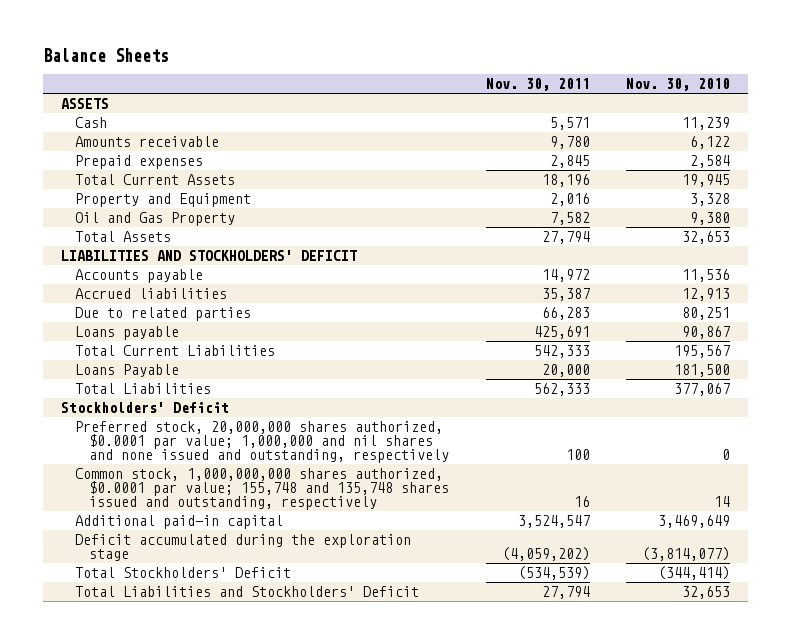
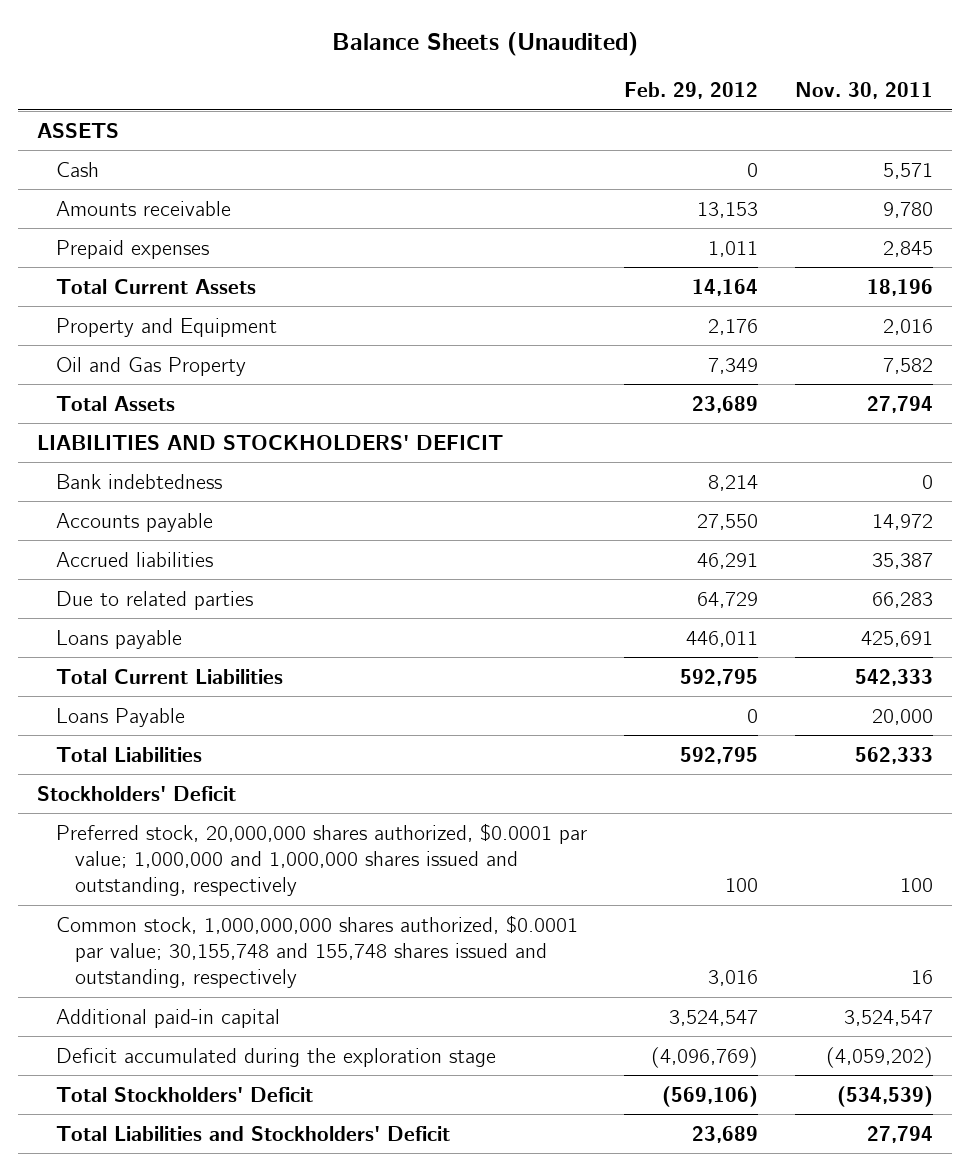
[42,47,169,62] Balance Sheets -> [332,31,639,56] Balance Sheets (Unaudited)
[625,78,730,92] Nov. 30, 2010 -> none
none -> [624,81,759,99] Feb. 29, 2012
none -> [55,473,222,489] Bank indebtedness
[75,421,450,464] Preferred stock, 20,000,000 shares authorized, $0.0001 par value; 1,000,000 and nil shares and none issued and outstanding, respectively -> [55,822,587,897] Preferred stock, 20,000,000 shares authorized, $0.0001 par value; 1,000,000 and 1,000,000 shares issued and outstanding, respectively
[75,468,450,511] Common stock, 1,000,000,000 shares authorized, $0.0001 par value; 155,748 and 135,748 shares issued and outstanding, respectively -> [55,914,578,989] Common stock, 1,000,000,000 shares authorized, $0.0001 par value; 30,155,748 and 155,748 shares issued and outstanding, respectively

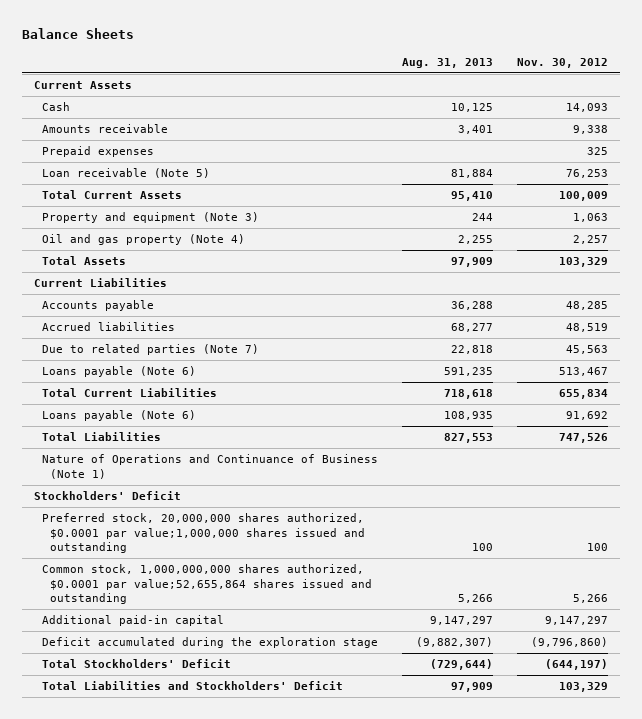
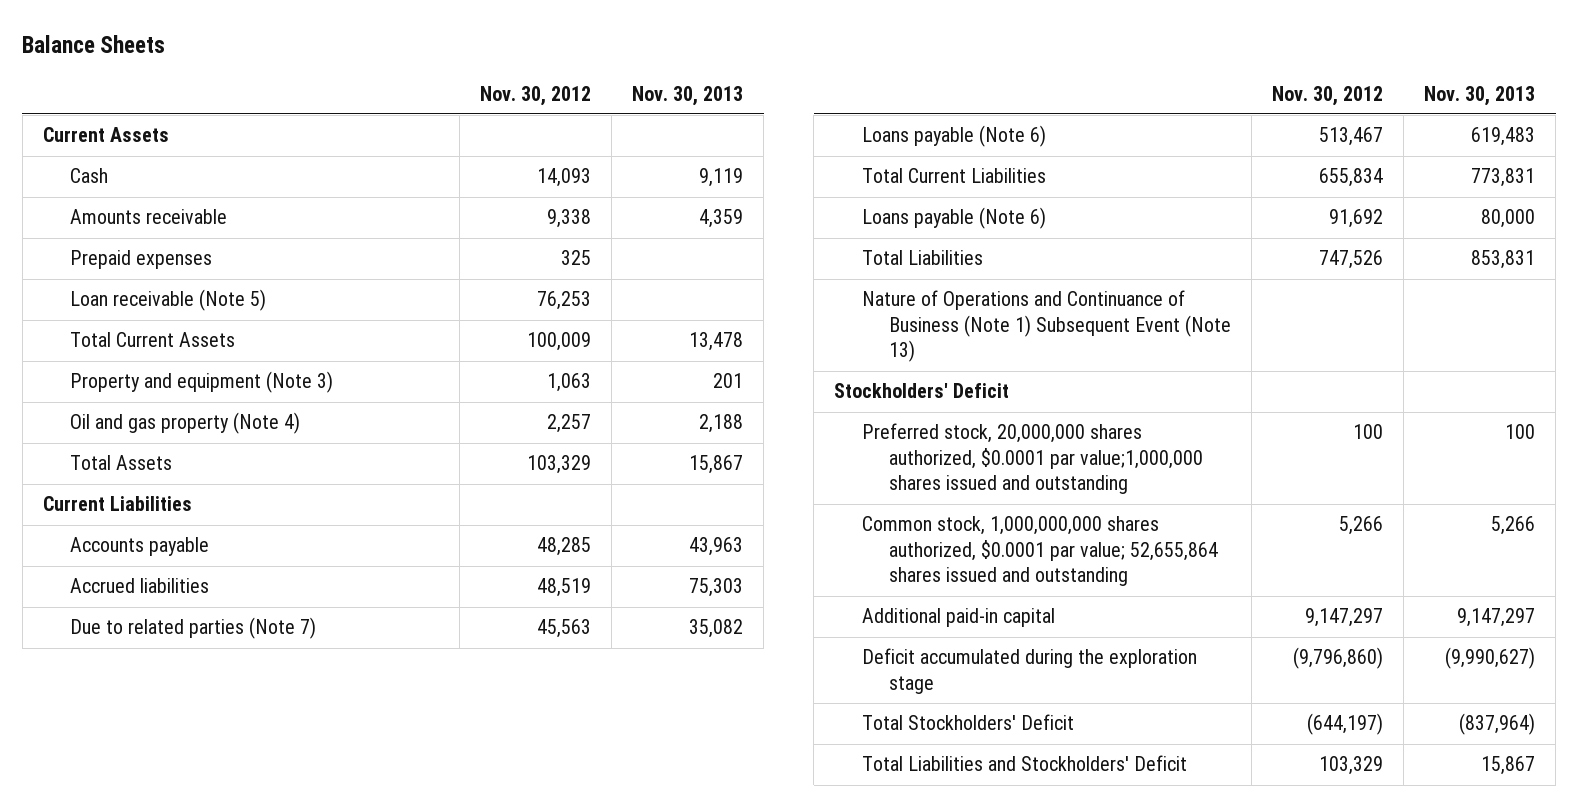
[402,57,494,68] Aug. 31, 2013 -> none
none -> [632,85,744,106] Nov. 30, 2013
[42,454,379,479] Nature of Operations and Continuance of Business (Note 1) -> [861,290,1231,363] Nature of Operations and Continuance of Business (Note 1) Subsequent Event (Note 13)
[42,564,373,604] Common stock, 1,000,000,000 shares authorized, $0.0001 par value;52,655,864 shares issued and outstanding -> [861,516,1218,587] Common stock, 1,000,000,000 shares authorized, $0.0001 par value; 52,655,864 shares issued and outstanding

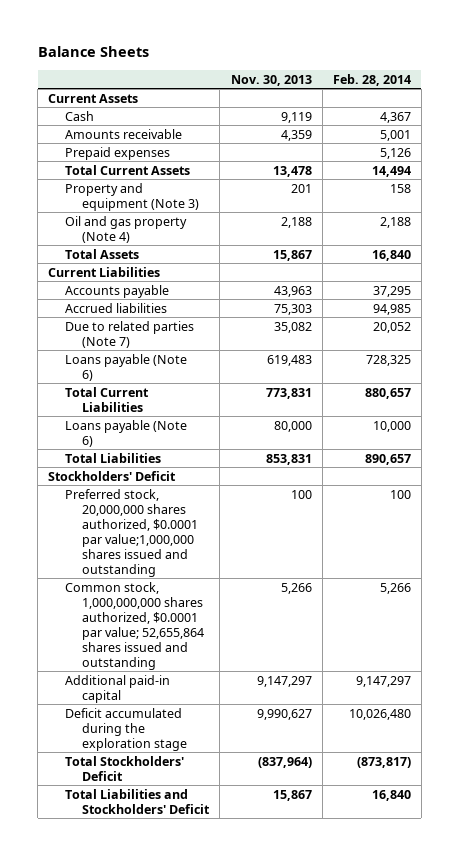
[480,85,592,106] Nov. 30, 2012 -> none
none -> [332,73,411,86] Feb. 28, 2014
[69,289,266,312] Loan receivable (Note 5) -> none
[861,290,1231,363] Nature of Operations and Continuance of Business (Note 1) Subsequent Event (Note 13) -> none
[1444,647,1535,670] (9,990,627) -> [256,708,312,720] 9,990,627

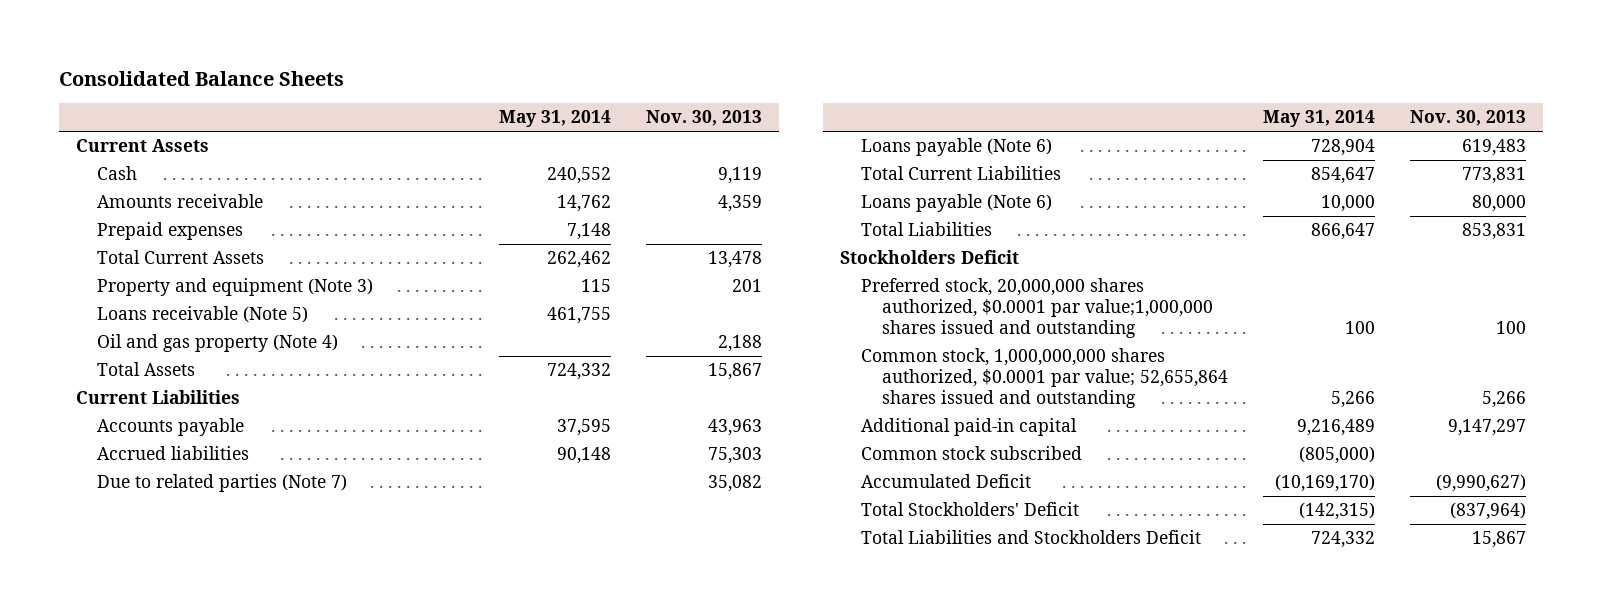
[37,46,149,58] Balance Sheets -> [58,70,344,86] Consolidated Balance Sheets
[332,73,411,86] Feb. 28, 2014 -> none
none -> [499,110,612,128] May 31, 2014
none -> [97,306,309,324] Loans receivable (Note 5)
[48,470,177,481] Stockholders' Deficit -> [840,250,1020,265] Stockholders Deficit
[65,707,188,751] Deficit accumulated during the exploration stage -> none
none -> [861,446,1083,461] Common stock subscribed
none -> [861,474,1032,489] Accumulated Deficit
[65,788,211,814] Total Liabilities and Stockholders' Deficit -> [861,530,1202,545] Total Liabilities and Stockholders Deficit

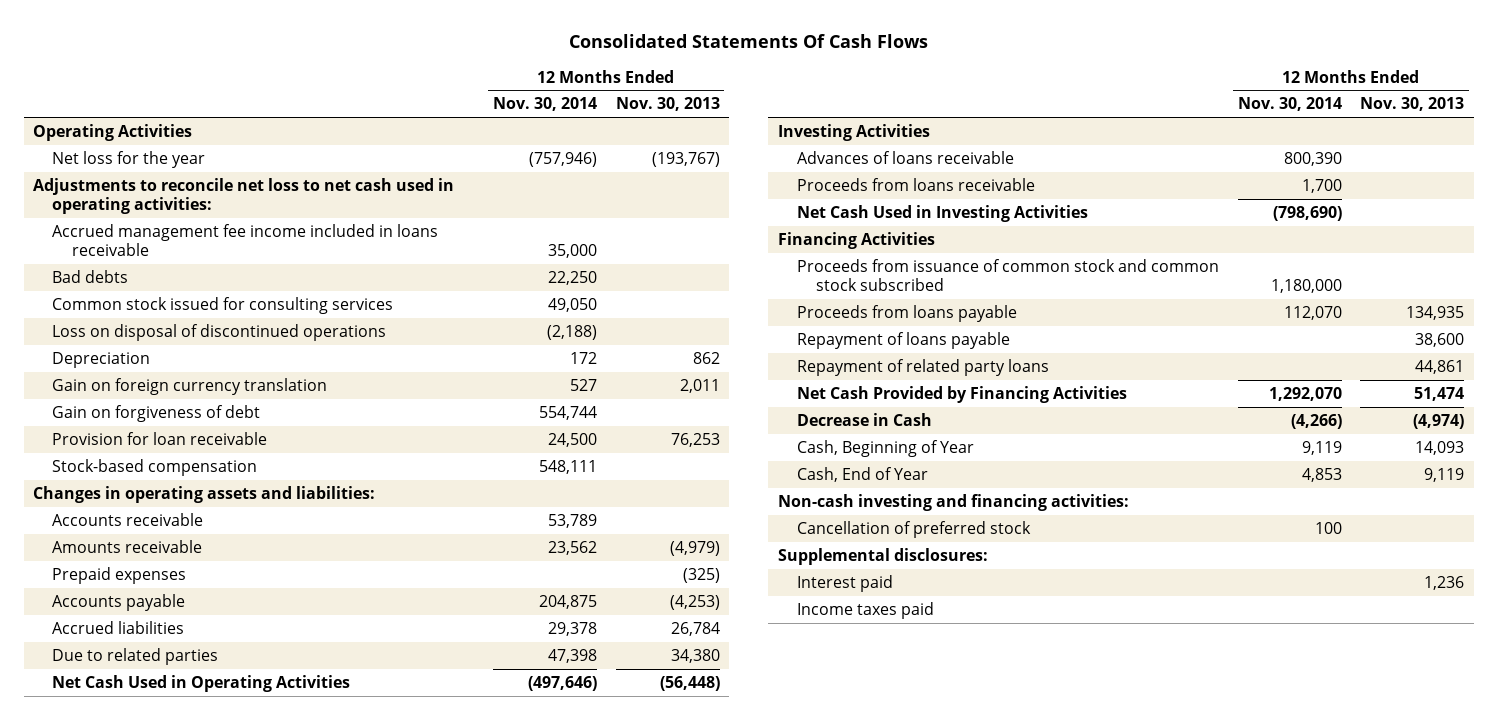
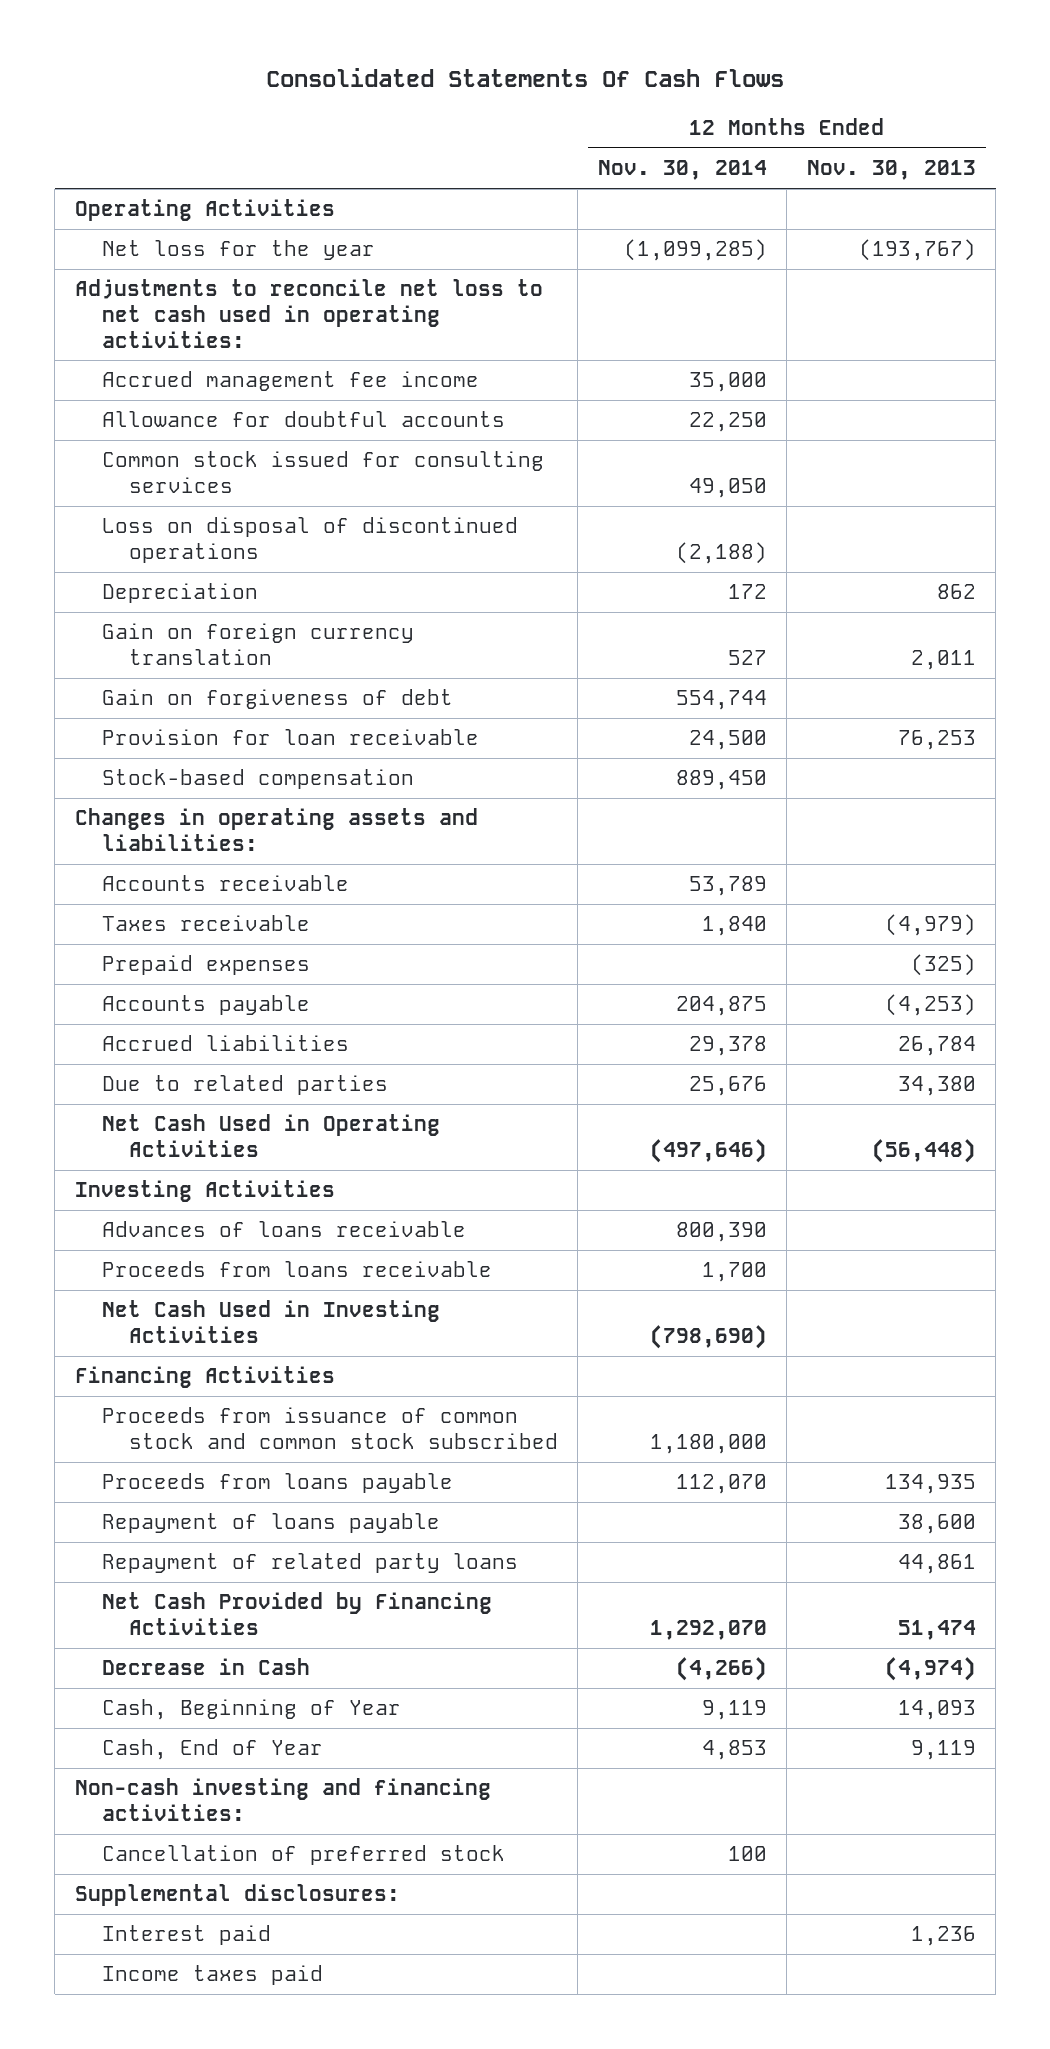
[529,151,598,167] (757,946) -> [623,239,767,262] (1,099,285)
[52,223,439,257] Accrued management fee income included in loans receivable -> [101,371,479,392] Accrued management fee income
[52,269,129,283] Bad debts -> [101,411,505,428] Allowance for doubtful accounts
[539,459,598,474] 548,111 -> [675,770,767,791] 889,450
[52,539,203,553] Amounts receivable -> [101,915,310,932] Taxes receivable
[548,540,598,555] 23,562 -> [701,916,767,937] 1,840
[548,648,598,663] 47,398 -> [688,1076,767,1097] 25,676

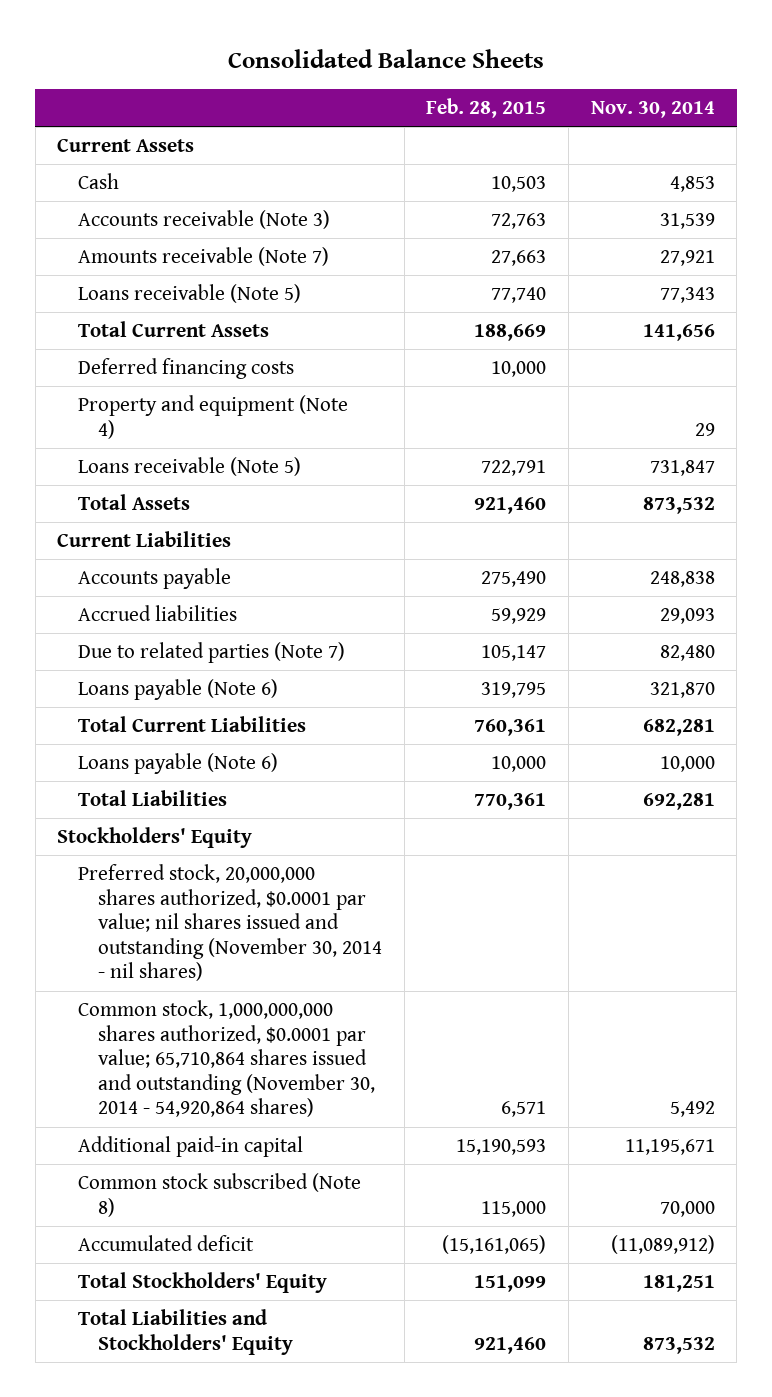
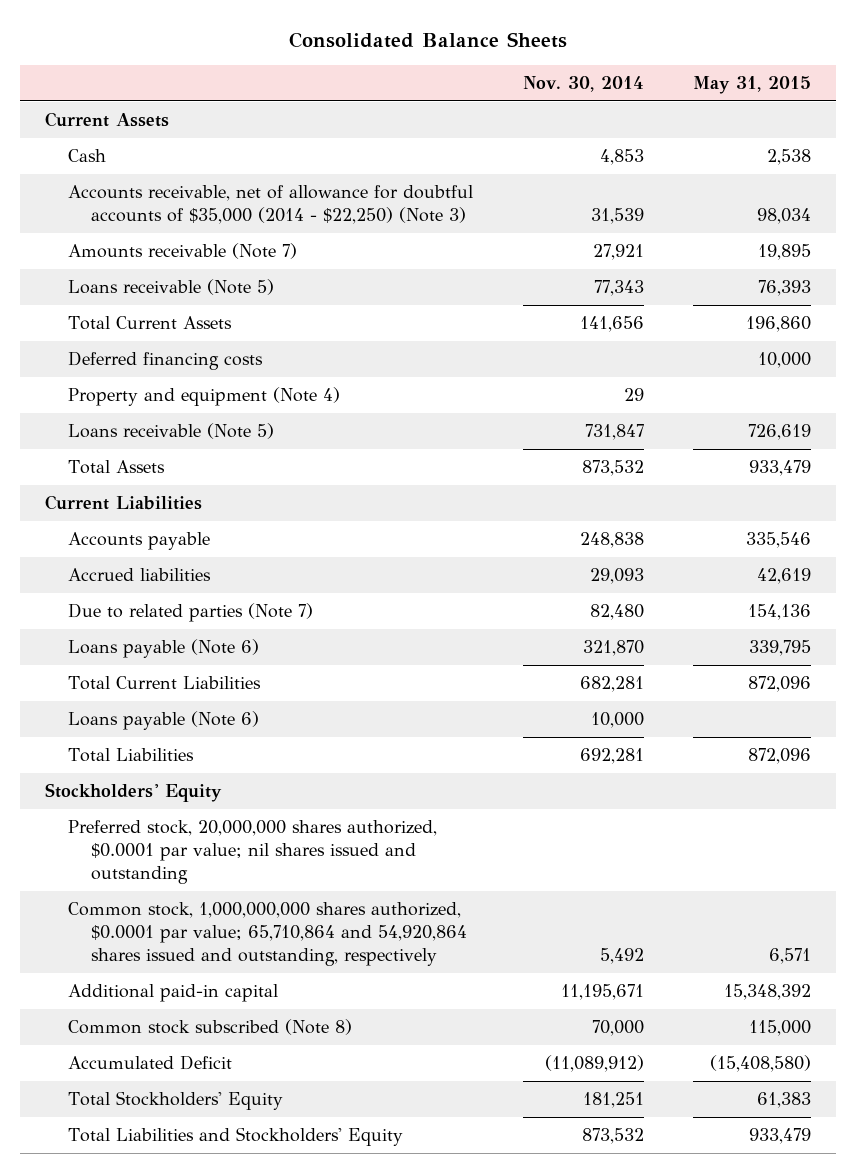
[426,98,547,119] Feb. 28, 2015 -> none
none -> [693,76,812,95] May 31, 2015
[77,210,330,230] Accounts receivable (Note 3) -> [67,185,473,225] Accounts receivable, net of allowance for doubtful accounts of $35,000 (2014 - $22,250) (Note 3)
[77,864,382,982] Preferred stock, 20,000,000 shares authorized, $0.0001 par value; nil shares issued and outstanding (November 30, 2014 - nil shares) -> [67,820,437,885] Preferred stock, 20,000,000 shares authorized, $0.0001 par value; nil shares issued and outstanding
[77,1000,375,1118] Common stock, 1,000,000,000 shares authorized, $0.0001 par value; 65,710,864 shares issued and outstanding (November 30, 2014 - 54,920,864 shares) -> [67,902,468,967] Common stock, 1,000,000,000 shares authorized, $0.0001 par value; 65,710,864 and 54,920,864 shares issued and outstanding, respectively
[77,1235,254,1252] Accumulated deficit -> [67,1055,232,1071] Accumulated Deficit

